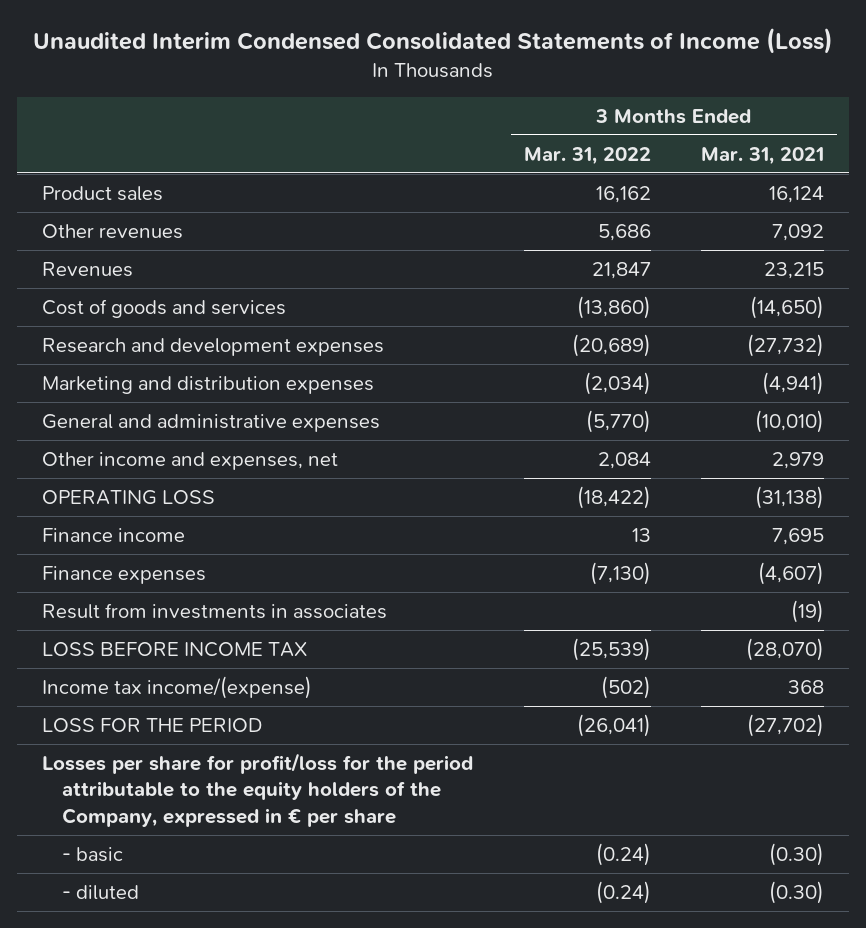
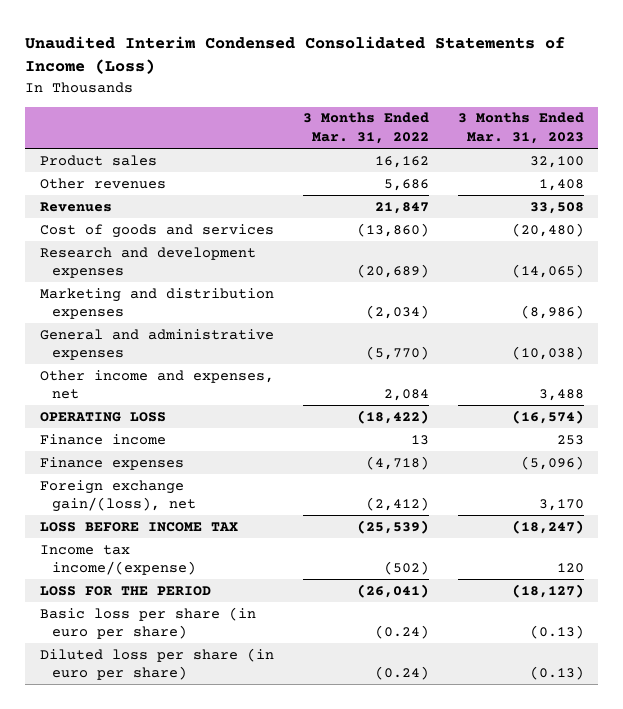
[701,146,825,165] Mar. 31, 2021 -> none
none -> [457,112,584,145] 3 Months Ended Mar. 31, 2023
[42,602,388,619] Result from investments in associates -> none
[589,561,651,585] (7,130) -> [365,455,429,470] (4,718)
none -> [39,479,197,513] Foreign exchange gain/(loss), net
[42,752,474,828] Losses per share for profit/loss for the period attributable to the equity holders of the Company, expressed in € per share -> none
[62,846,124,862] - basic -> [39,606,256,640] Basic loss per share (in euro per share)
[62,884,140,900] - diluted -> [39,647,274,681] Diluted loss per share (in euro per share)

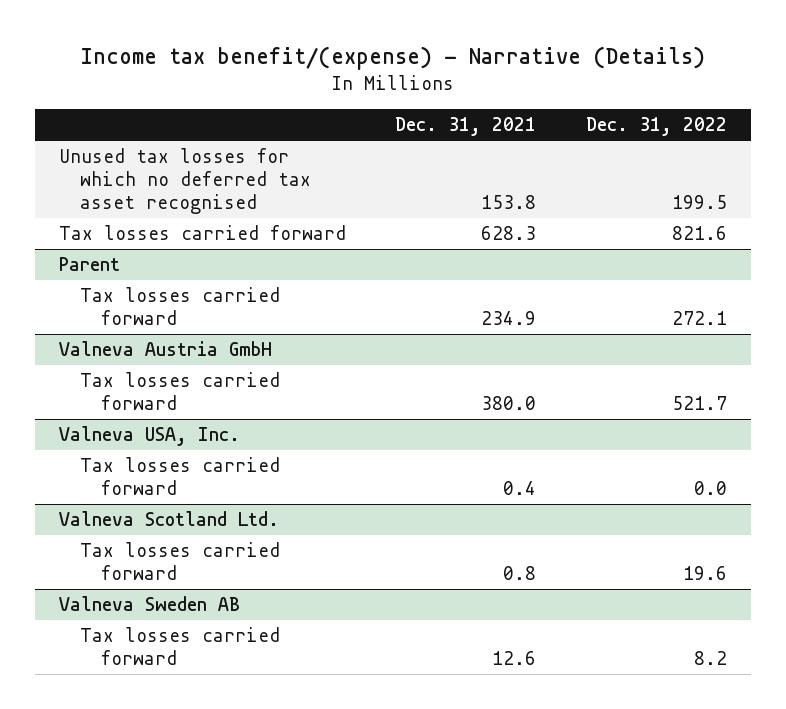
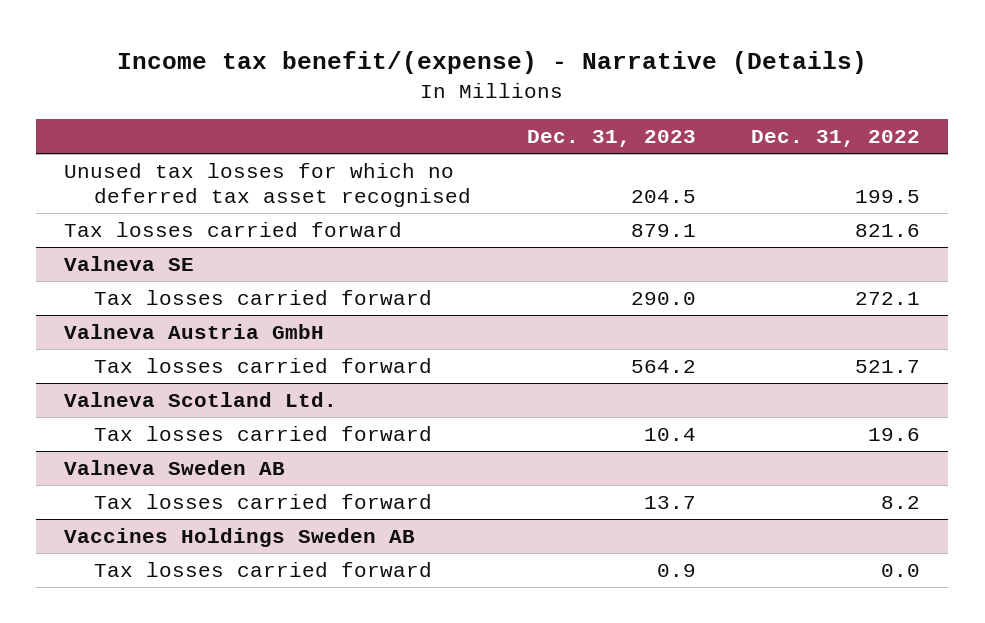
[395,117,537,137] Dec. 31, 2021 -> none
none -> [526,130,696,148] Dec. 31, 2023
[59,257,121,272] Parent -> none
none -> [64,255,195,271] Valneva SE
[59,426,241,447] Valneva USA, Inc. -> none
[80,457,281,496] Tax losses carried forward -> none
none -> [64,527,416,547] Vaccines Holdings Sweden AB
none -> [94,561,433,577] Tax losses carried forward

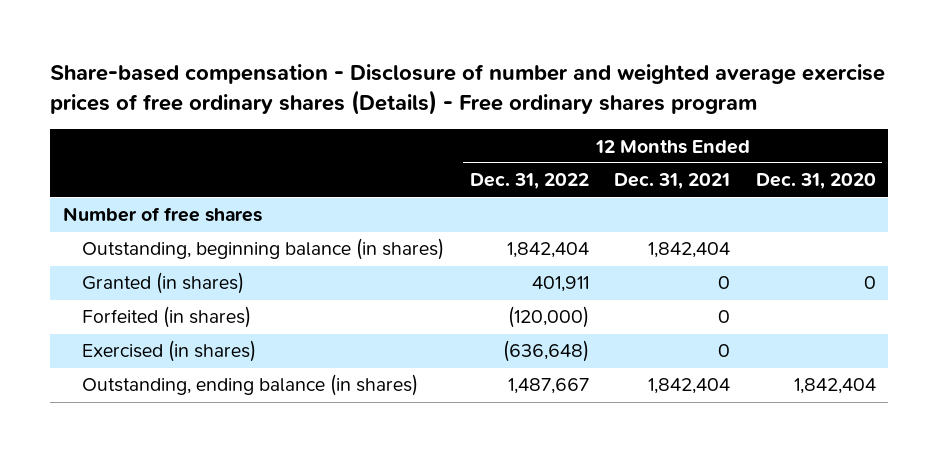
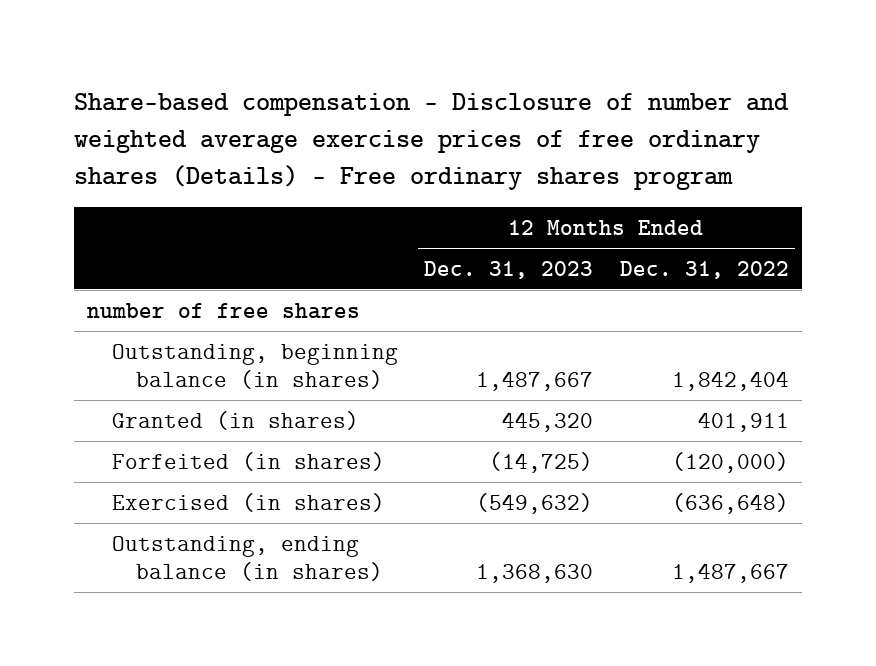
[614,173,731,190] Dec. 31, 2021 -> none
[755,173,876,190] Dec. 31, 2020 -> none
none -> [424,260,594,279] Dec. 31, 2023
[62,207,262,223] Number of free shares -> [87,302,361,319] number of free shares

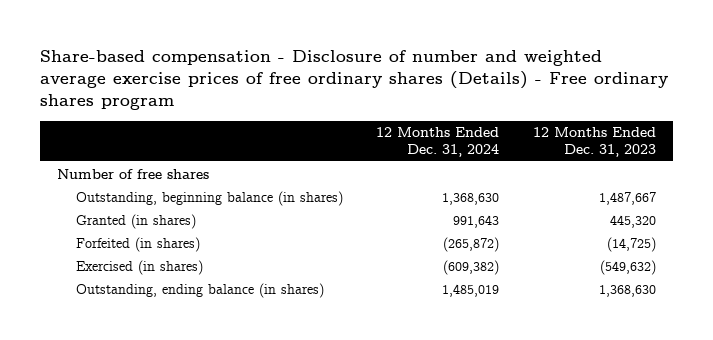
[619,260,789,279] Dec. 31, 2022 -> none
none -> [376,127,500,157] 12 Months Ended Dec. 31, 2024
[87,302,361,319] number of free shares -> [57,168,210,179] Number of free shares

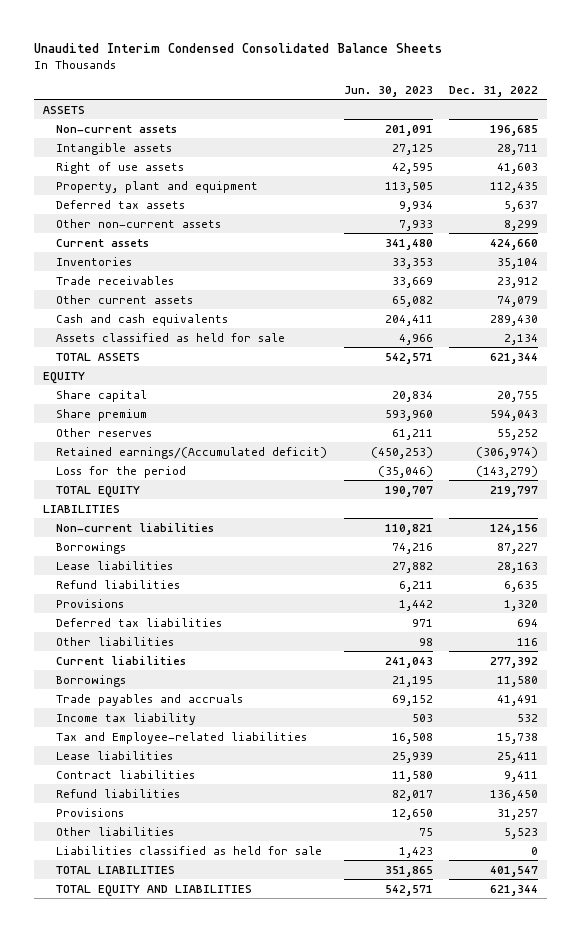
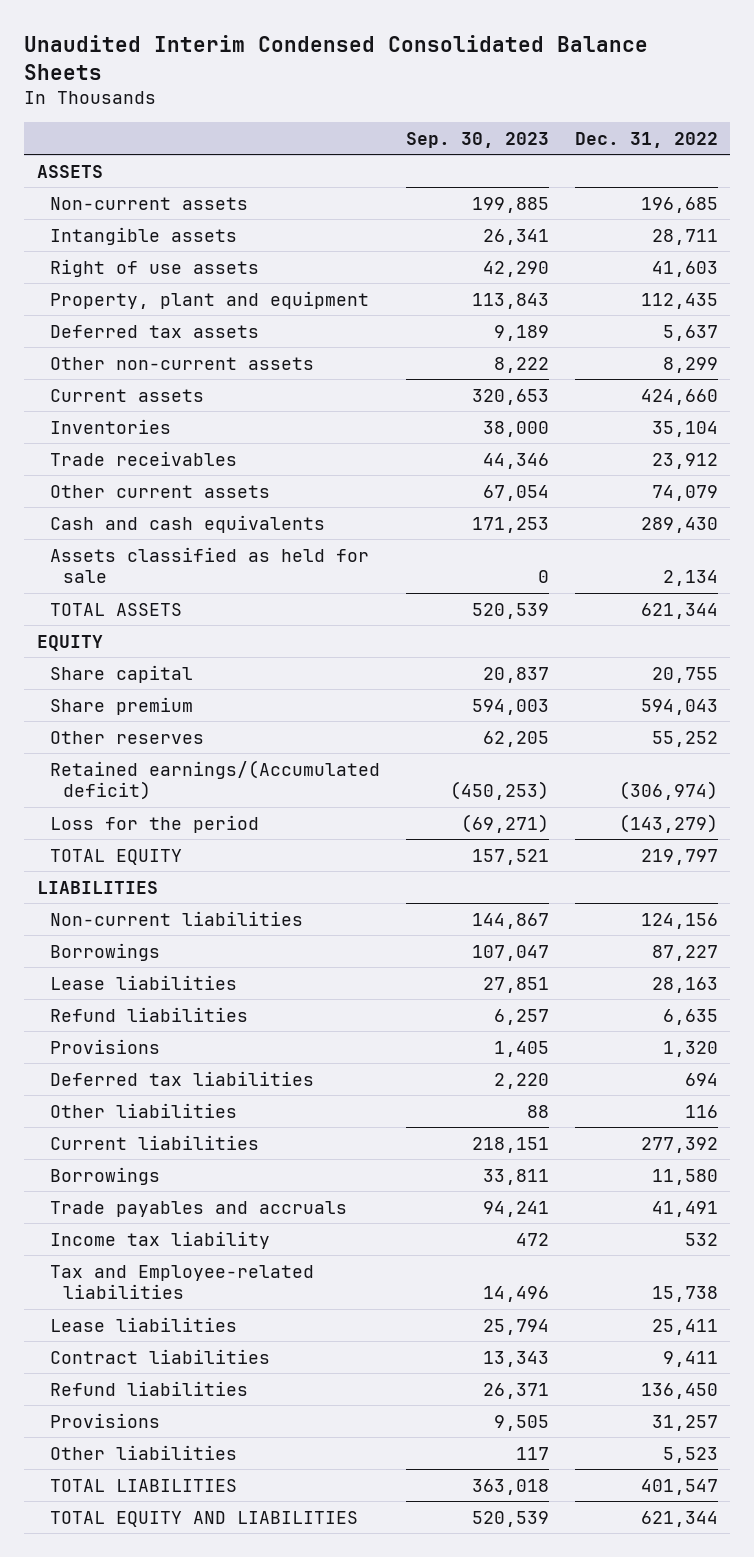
[343,85,433,97] Jun. 30, 2023 -> none
none -> [405,131,549,148] Sep. 30, 2023
[55,845,322,855] Liabilities classified as held for sale -> none

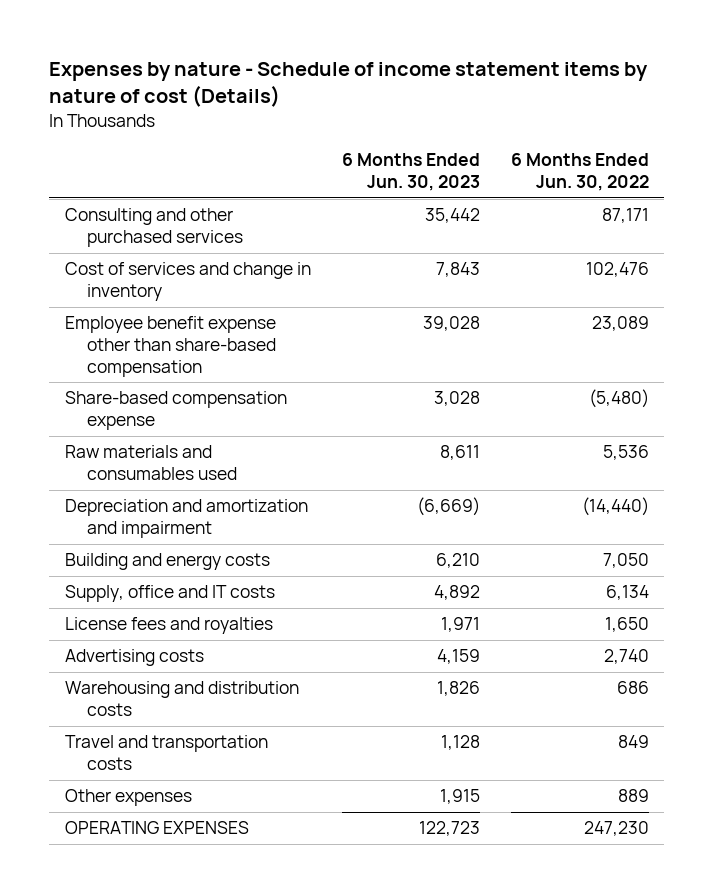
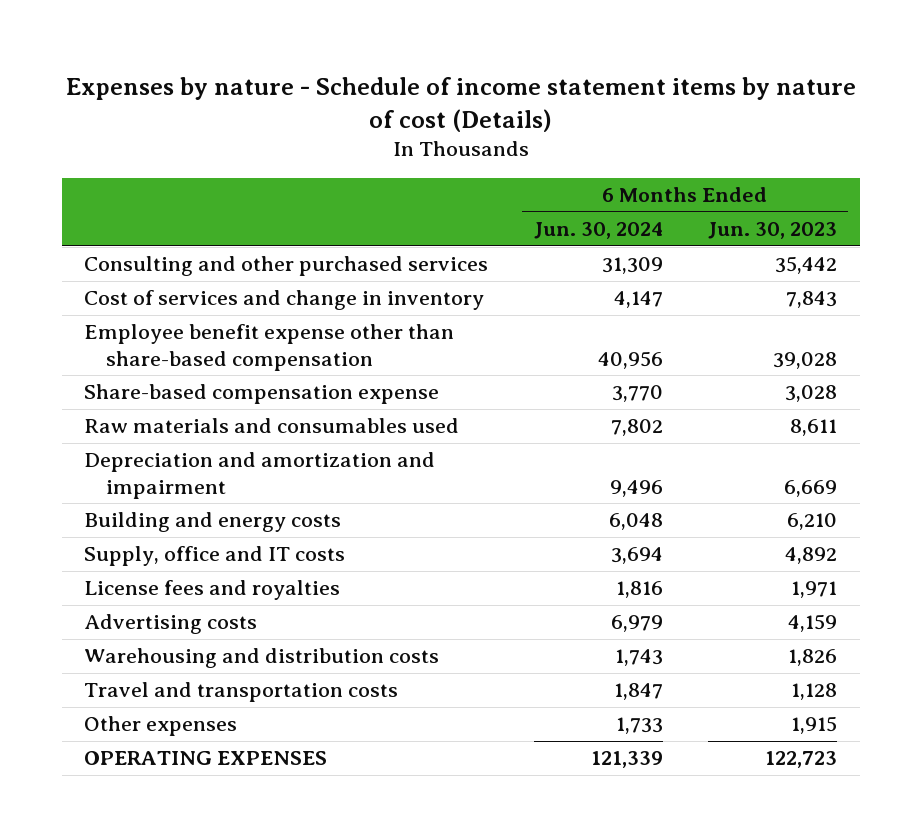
[510,153,649,192] 6 Months Ended Jun. 30, 2022 -> none
none -> [533,222,663,240] Jun. 30, 2024
[416,497,480,517] (6,669) -> [783,479,837,497] 6,669

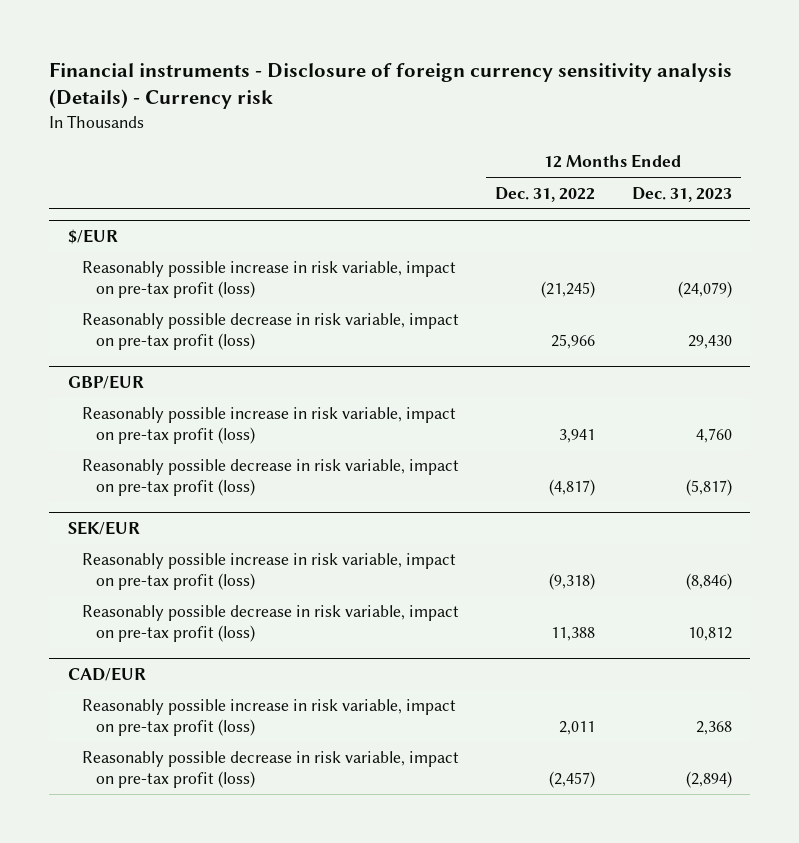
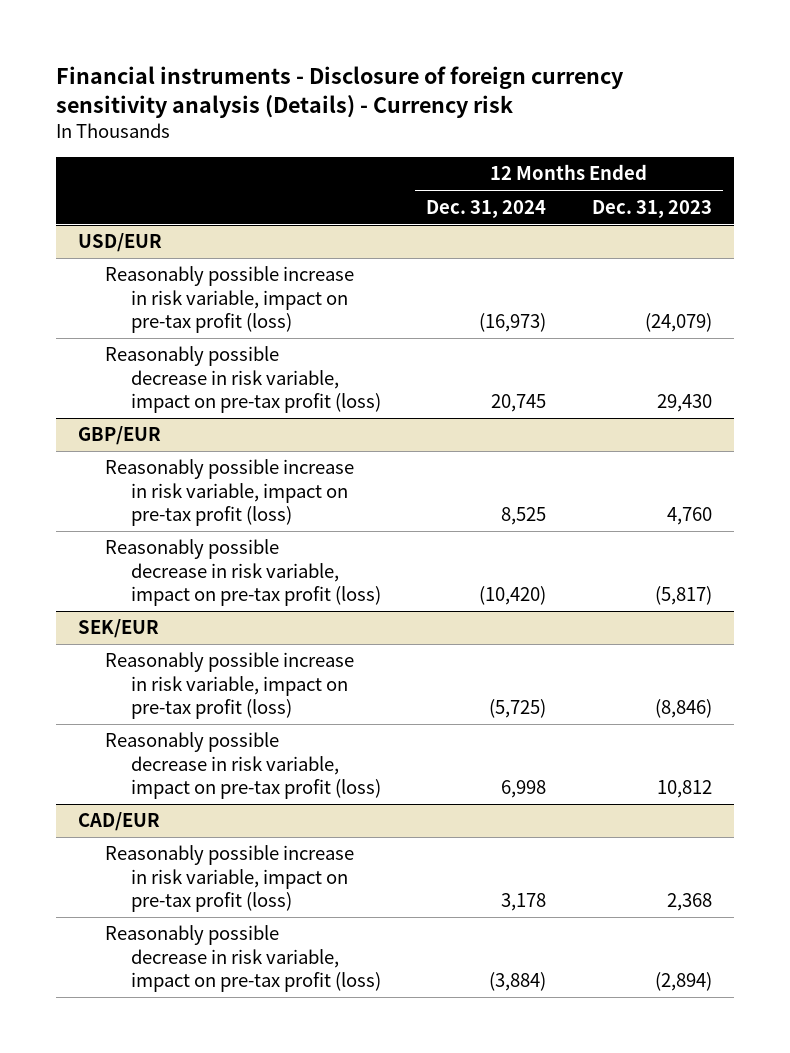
[495,186,596,202] Dec. 31, 2022 -> none
none -> [426,199,547,218] Dec. 31, 2024
[67,228,118,244] $/EUR -> [78,233,163,253] USD/EUR

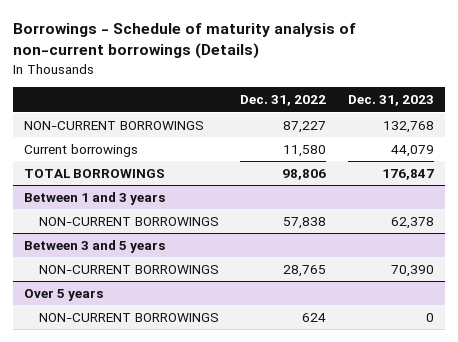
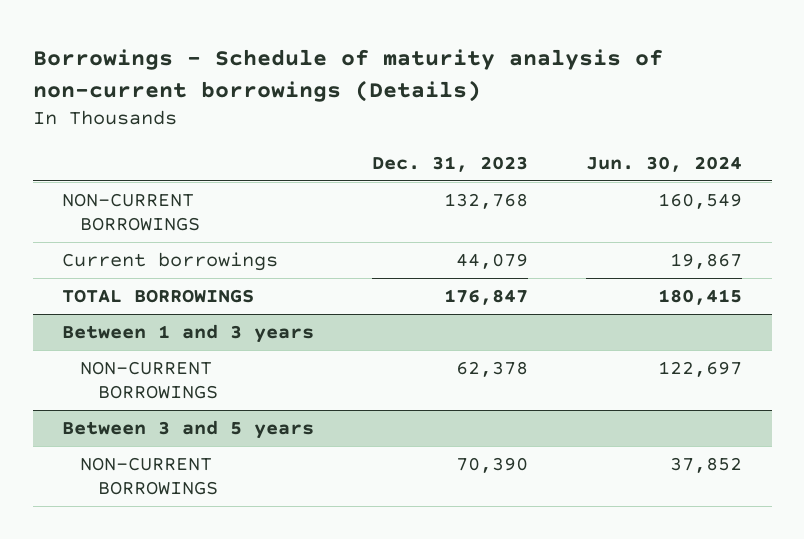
[240,95,327,107] Dec. 31, 2022 -> none
none -> [586,156,743,173] Jun. 30, 2024
[23,289,103,302] Over 5 years -> none
[38,313,219,323] NON-CURRENT BORROWINGS -> none

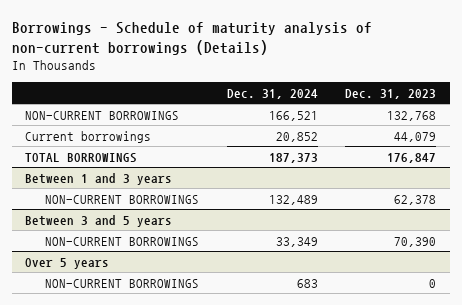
[586,156,743,173] Jun. 30, 2024 -> none
none -> [226,88,318,99] Dec. 31, 2024
none -> [25,257,110,269] Over 5 years
none -> [45,278,200,288] NON-CURRENT BORROWINGS

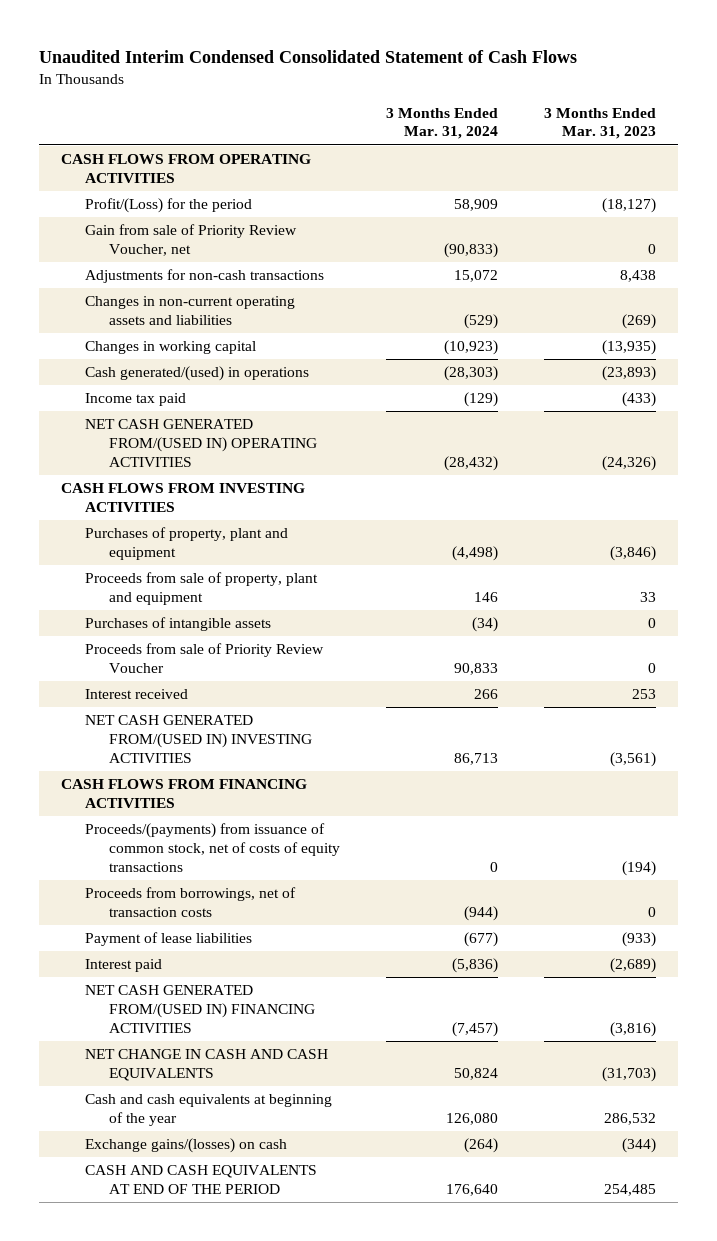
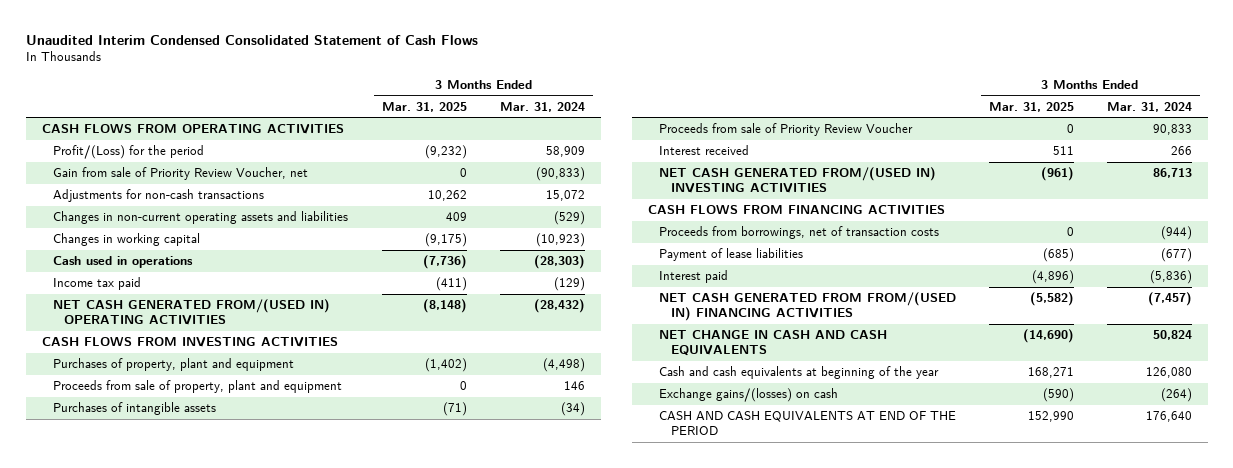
[543,107,656,140] 3 Months Ended Mar. 31, 2023 -> none
none -> [382,101,468,112] Mar. 31, 2025
[85,366,310,382] Cash generated/(used) in operations -> [52,256,193,269] Cash used in operations
[85,823,341,872] Proceeds/(payments) from issuance of common stock, net of costs of equity transactions -> none
[85,985,316,1033] NET CASH GENERATED FROM/(USED IN) FINANCING ACTIVITIES -> [659,292,957,322] NET CASH GENERATED FROM FROM/(USED IN) FINANCING ACTIVITIES

